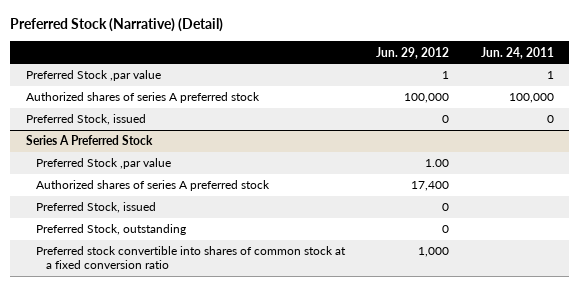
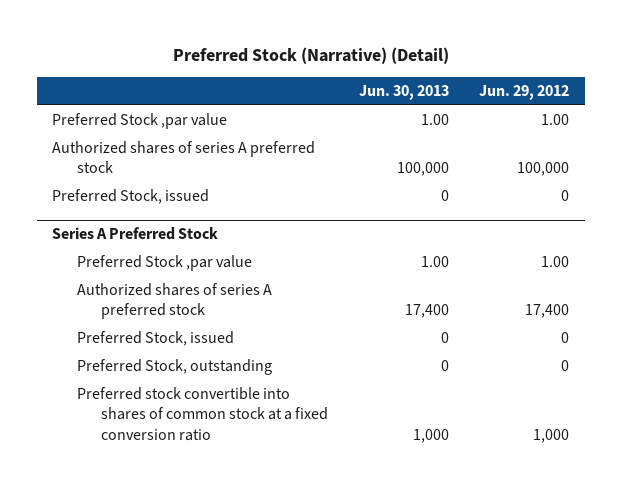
[480,46,554,59] Jun. 24, 2011 -> none
none -> [358,85,449,101] Jun. 30, 2013
[442,71,450,80] 1 -> [541,114,570,126] 1.00

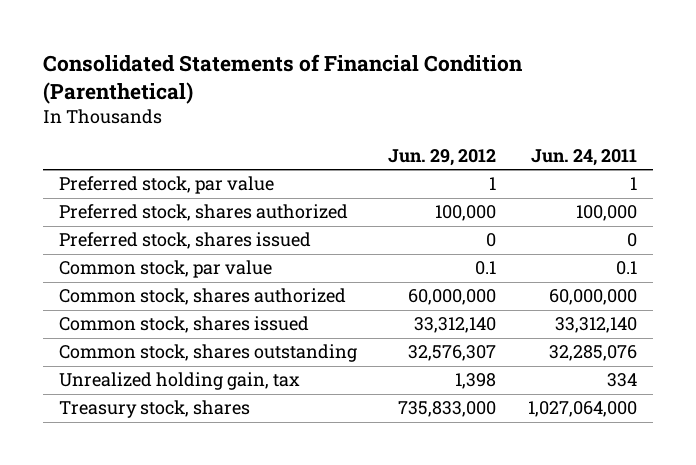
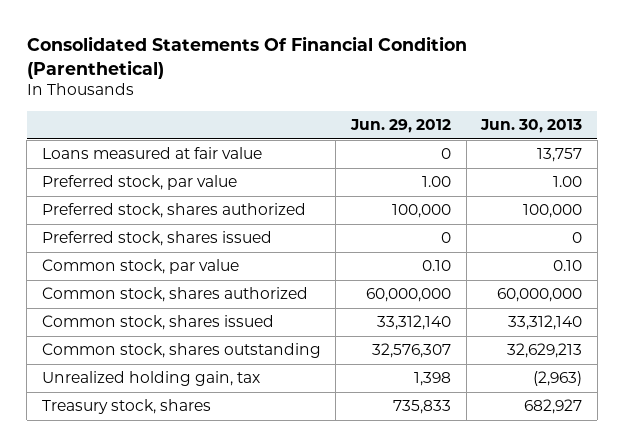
[42,53,523,104] Consolidated Statements of Financial Condition (Parenthetical) -> [26,35,467,79] Consolidated Statements Of Financial Condition (Parenthetical)
[531,148,638,166] Jun. 24, 2011 -> none
none -> [480,119,583,134] Jun. 30, 2013
none -> [41,147,262,160] Loans measured at fair value
[489,177,497,191] 1 -> [422,176,452,188] 1.00
[475,261,497,276] 0.1 -> [422,260,452,272] 0.10
[398,401,497,418] 735,833,000 -> [393,400,452,415] 735,833

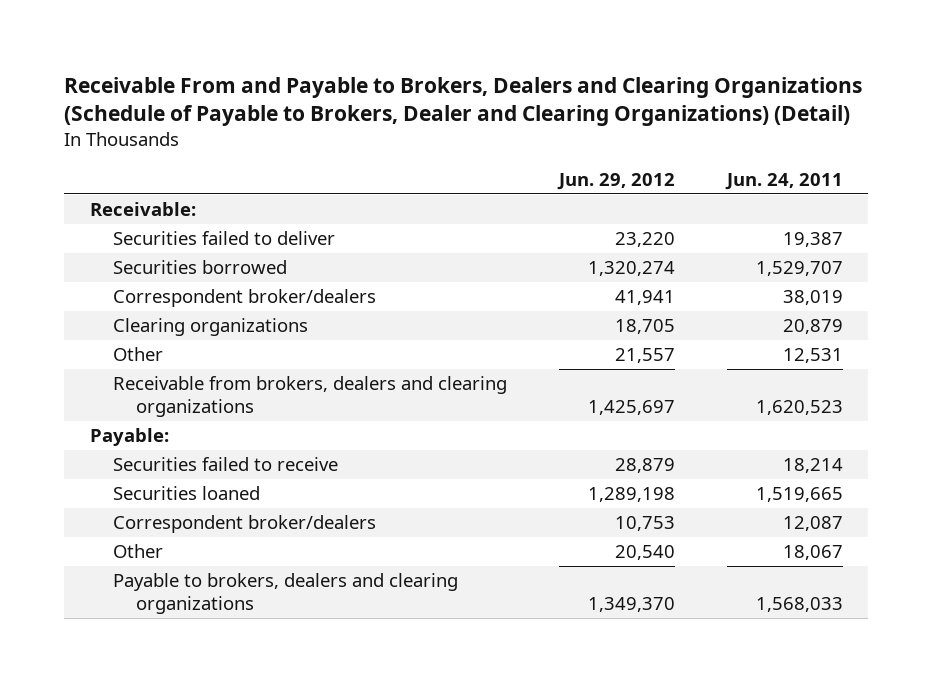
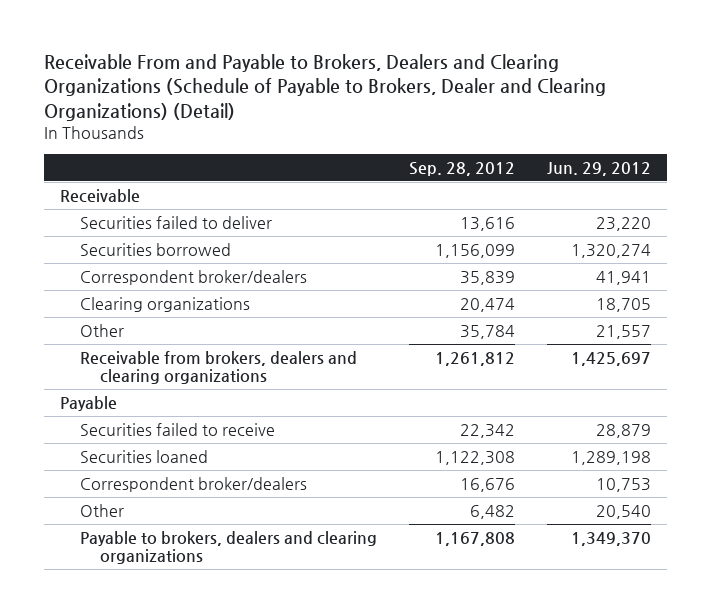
[724,172,843,190] Jun. 24, 2011 -> none
none -> [408,161,515,176] Sep. 28, 2012
[90,202,197,217] Receivable: -> [59,188,140,203] Receivable
[90,428,170,447] Payable: -> [59,395,117,411] Payable

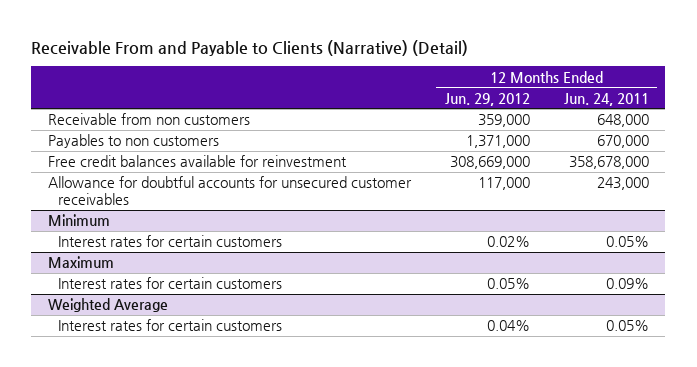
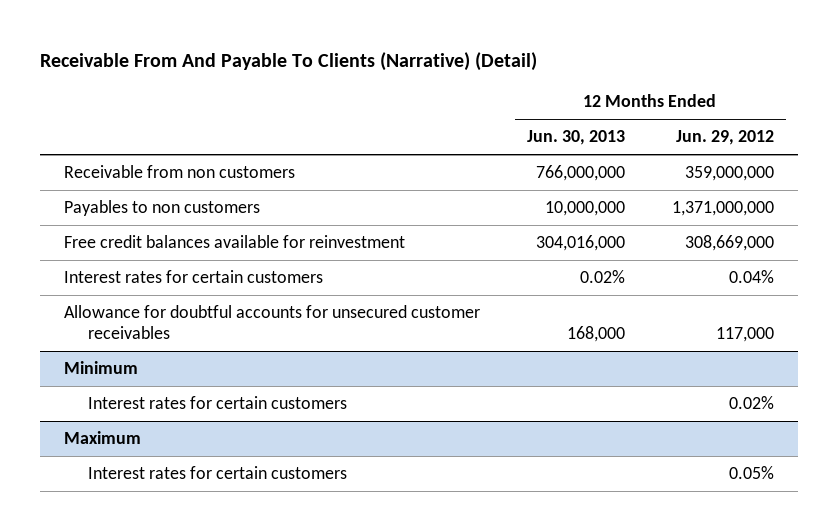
[31,39,469,56] Receivable From and Payable to Clients (Narrative) (Detail) -> [39,51,537,71] Receivable From And Payable To Clients (Narrative) (Detail)
[563,92,649,106] Jun. 24, 2011 -> none
none -> [526,130,625,146] Jun. 30, 2013
[477,114,530,128] 359,000 -> [684,166,774,182] 359,000,000
[465,135,530,149] 1,371,000 -> [671,201,774,217] 1,371,000,000
none -> [63,270,323,284] Interest rates for certain customers
[48,298,169,313] Weighted Average -> none
[58,319,283,332] Interest rates for certain customers -> none

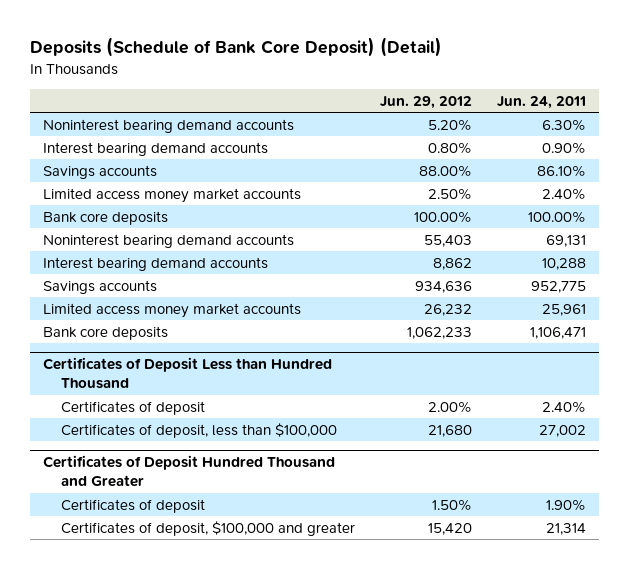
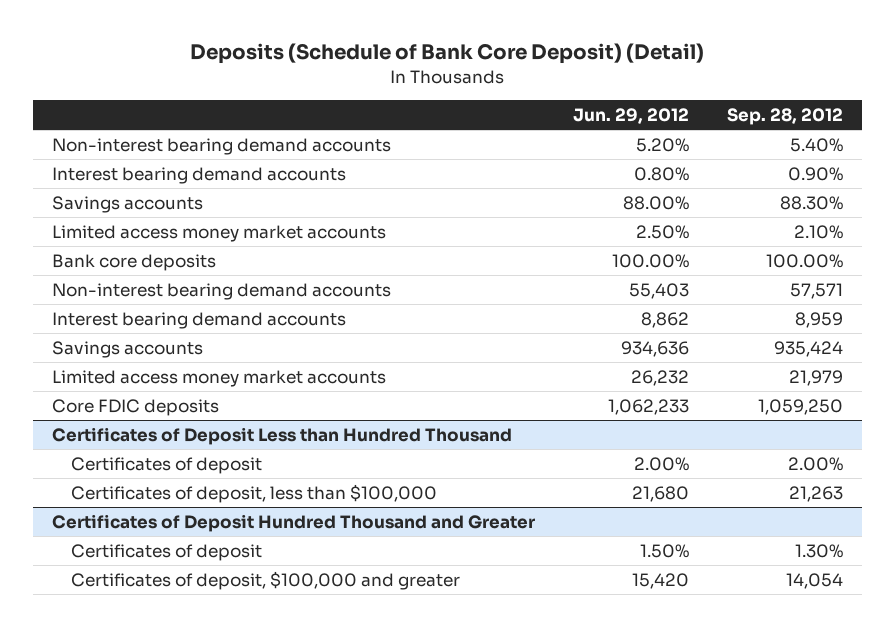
[497,95,587,109] Jun. 24, 2011 -> none
none -> [726,107,843,125] Sep. 28, 2012
[42,118,294,133] Noninterest bearing demand accounts -> [51,137,391,155] Non-interest bearing demand accounts
[42,233,294,248] Noninterest bearing demand accounts -> [51,282,391,300] Non-interest bearing demand accounts
[42,325,168,340] Bank core deposits -> [51,398,219,416] Core FDIC deposits

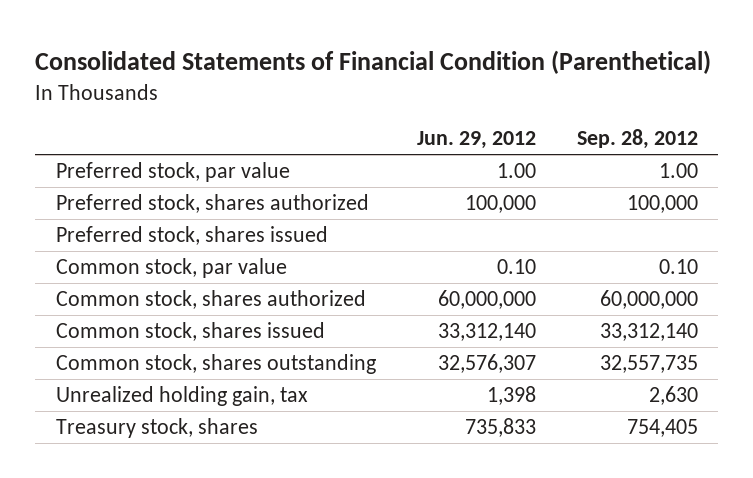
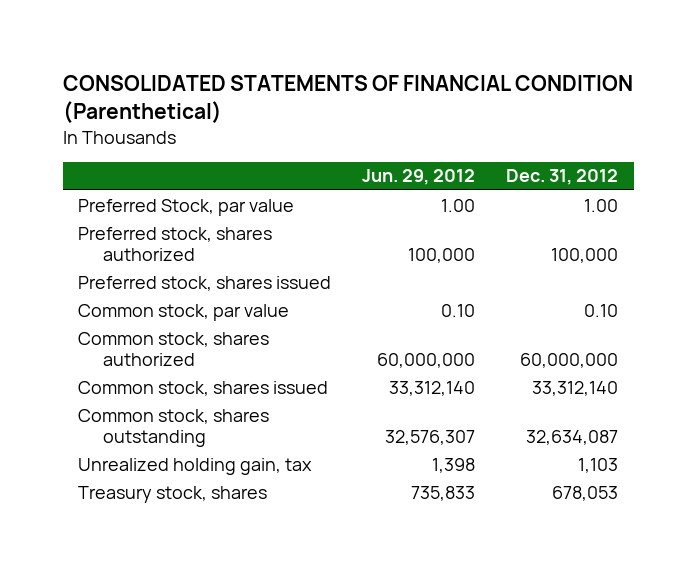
[35,49,712,74] Consolidated Statements of Financial Condition (Parenthetical) -> [62,74,633,124] CONSOLIDATED STATEMENTS OF FINANCIAL CONDITION (Parenthetical)
[576,129,698,150] Sep. 28, 2012 -> none
none -> [506,169,619,186] Dec. 31, 2012
[55,162,290,183] Preferred stock, par value -> [78,198,295,216] Preferred Stock, par value

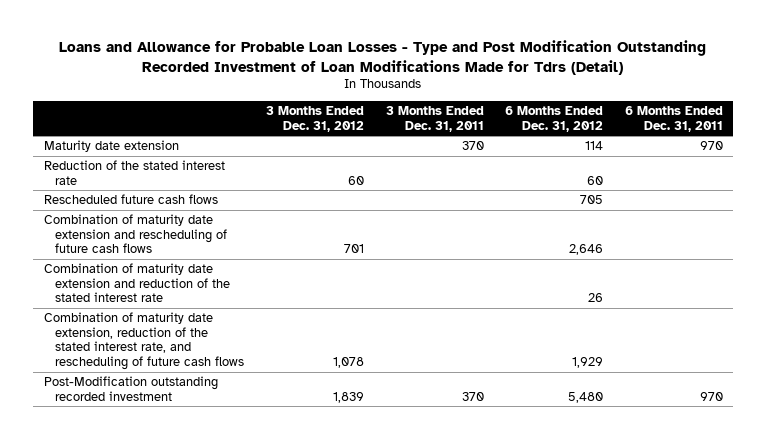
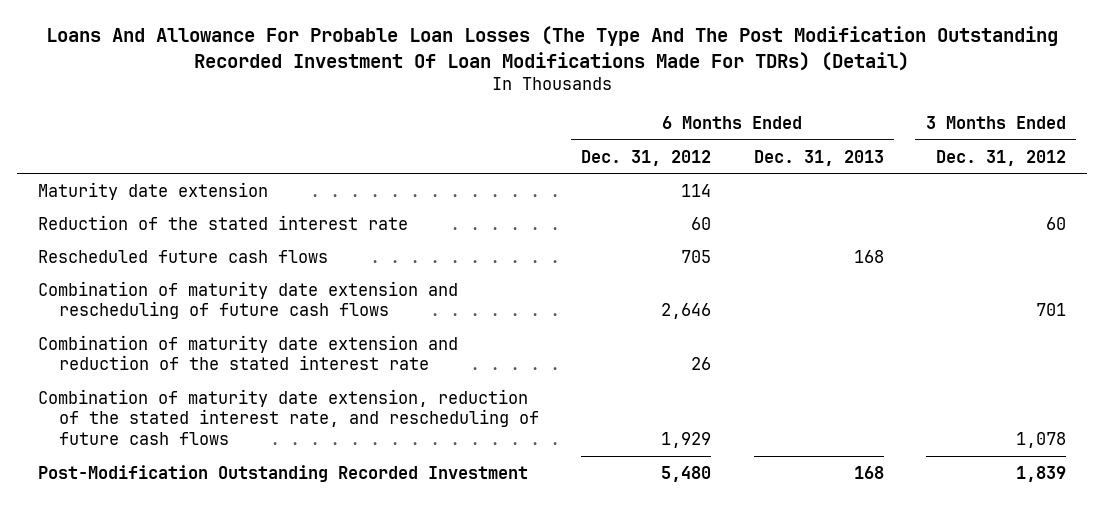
[59,40,707,75] Loans and Allowance for Probable Loan Losses - Type and Post Modification Outstanding Recorded Investment of Loan Modifications Made for Tdrs (Detail) -> [45,26,1058,71] Loans And Allowance For Probable Loan Losses (The Type And The Post Modification Outstanding Recorded Investment Of Loan Modifications Made For TDRs) (Detail)
[385,106,484,132] 3 Months Ended Dec. 31, 2011 -> none
[624,106,723,132] 6 Months Ended Dec. 31, 2011 -> none
none -> [753,149,884,166] Dec. 31, 2013
[43,376,218,401] Post-Modification outstanding recorded investment -> [37,464,528,482] Post-Modification Outstanding Recorded Investment

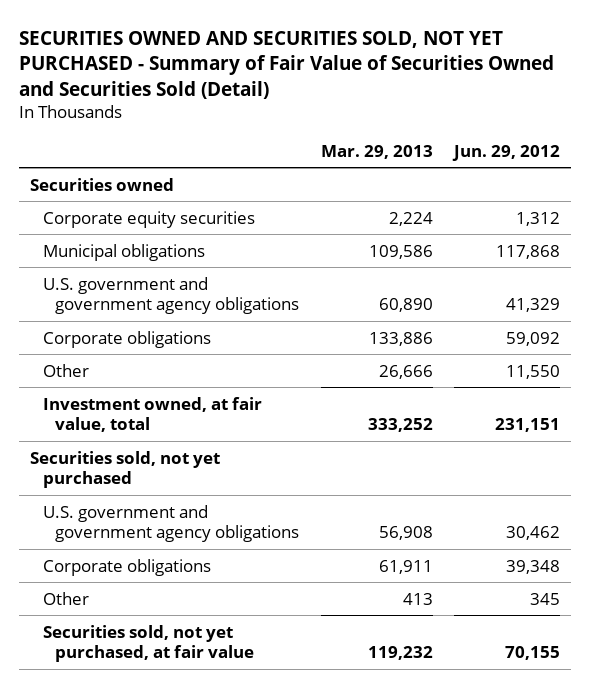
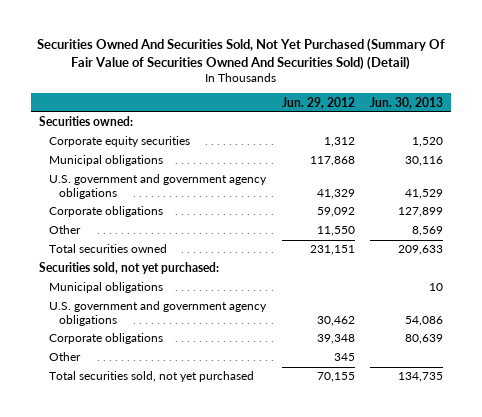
[19,30,555,99] SECURITIES OWNED AND SECURITIES SOLD, NOT YET PURCHASED - Summary of Fair Value of Securities Owned and Securities Sold (Detail) -> [37,38,446,70] Securities Owned And Securities Sold, Not Yet Purchased (Summary Of Fair Value of Securities Owned And Securities Sold) (Detail)
[320,144,433,159] Mar. 29, 2013 -> none
none -> [370,96,444,109] Jun. 30, 2013
[30,177,175,191] Securities owned -> [39,116,134,127] Securities owned:
[42,396,262,433] Investment owned, at fair value, total -> [48,244,167,254] Total securities owned
[30,450,221,489] Securities sold, not yet purchased -> [39,262,220,275] Securities sold, not yet purchased:
none -> [48,282,163,294] Municipal obligations
[42,624,255,663] Securities sold, not yet purchased, at fair value -> [48,371,254,383] Total securities sold, not yet purchased

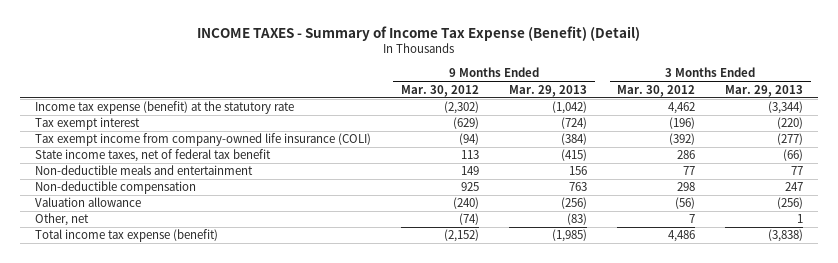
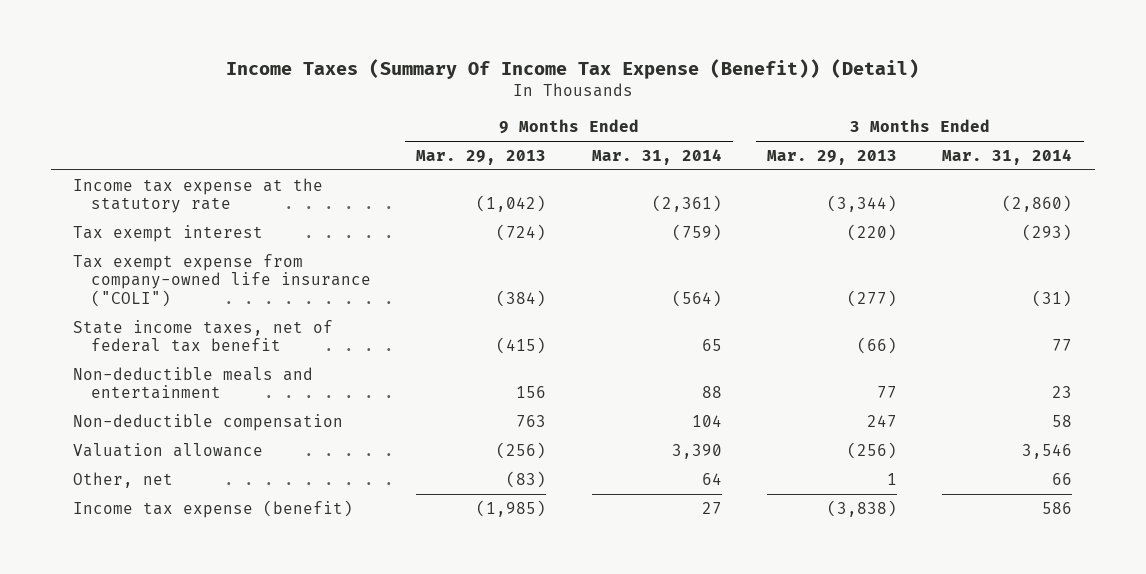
[197,25,641,41] INCOME TAXES - Summary of Income Tax Expense (Benefit) (Detail) -> [225,59,919,80] Income Taxes (Summary Of Income Tax Expense (Benefit)) (Detail)
[401,84,480,97] Mar. 30, 2012 -> none
[617,84,696,97] Mar. 30, 2012 -> none
none -> [591,149,722,166] Mar. 31, 2014
none -> [942,149,1073,166] Mar. 31, 2014
[34,101,294,115] Income tax expense (benefit) at the statutory rate -> [73,177,324,214] Income tax expense at the statutory rate
[34,133,371,147] Tax exempt income from company-owned life insurance (COLI) -> [73,253,371,307] Tax exempt expense from company-owned life insurance ("COLI")
[34,229,218,243] Total income tax expense (benefit) -> [73,499,354,518] Income tax expense (benefit)

